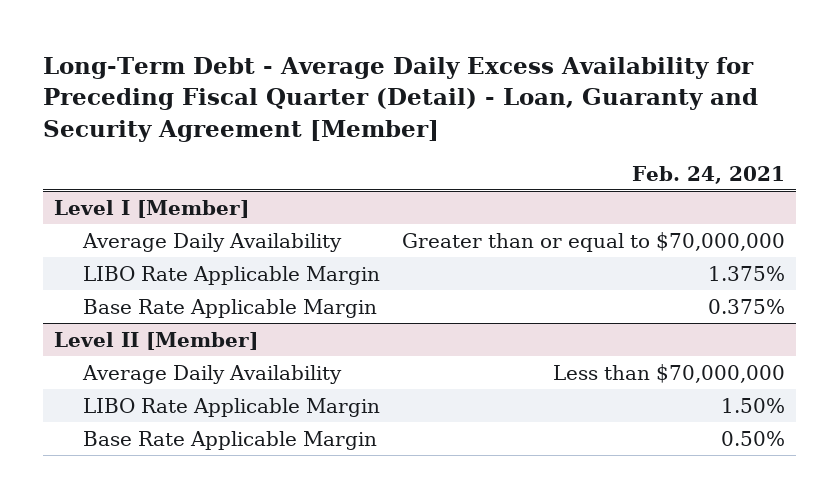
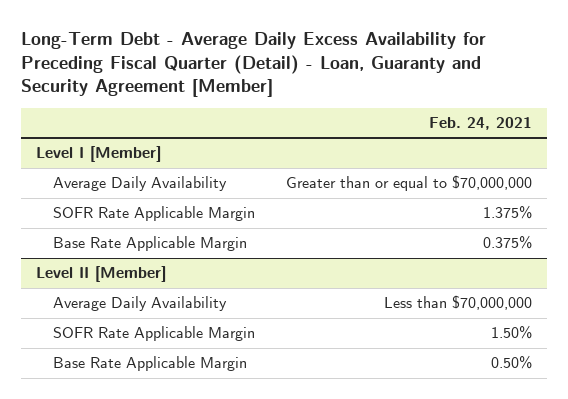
[83,265,381,285] LIBO Rate Applicable Margin -> [53,206,256,222] SOFR Rate Applicable Margin
[83,397,381,417] LIBO Rate Applicable Margin -> [53,326,256,342] SOFR Rate Applicable Margin

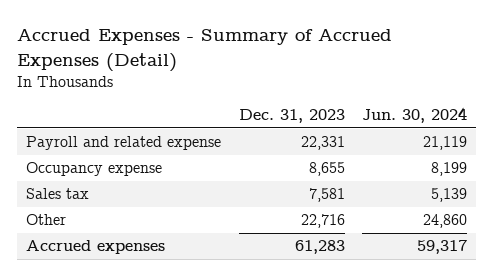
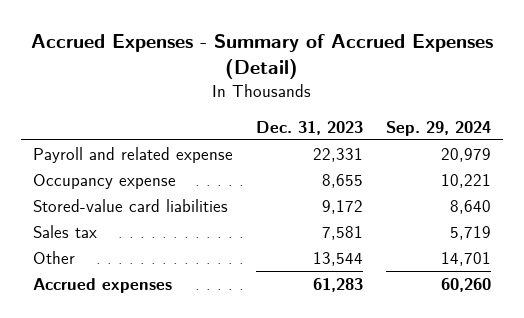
[362,107,468,124] Jun. 30, 2024 -> none
none -> [386,120,492,136] Sep. 29, 2024
none -> [32,198,228,212] Stored-value card liabilities
[300,214,345,229] 22,716 -> [312,251,363,266] 13,544

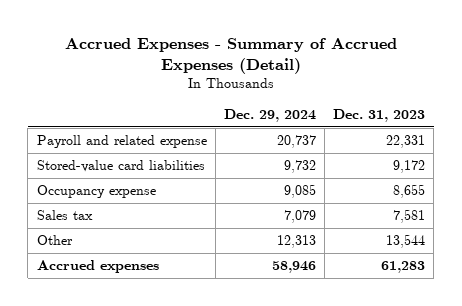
[386,120,492,136] Sep. 29, 2024 -> none
none -> [223,109,316,123] Dec. 29, 2024
[32,173,176,189] Occupancy expense -> [36,185,156,199] Occupancy expense

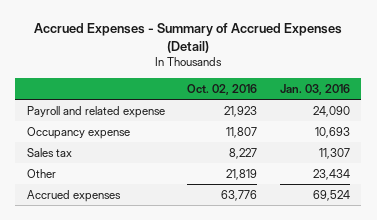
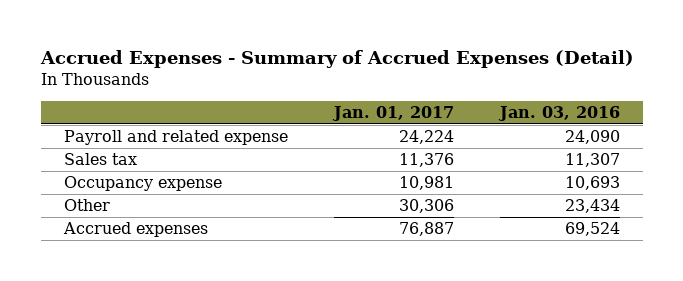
[187,83,258,95] Oct. 02, 2016 -> none
none -> [331,105,454,121] Jan. 01, 2017
[26,126,130,139] Occupancy expense -> [63,176,222,192] Occupancy expense

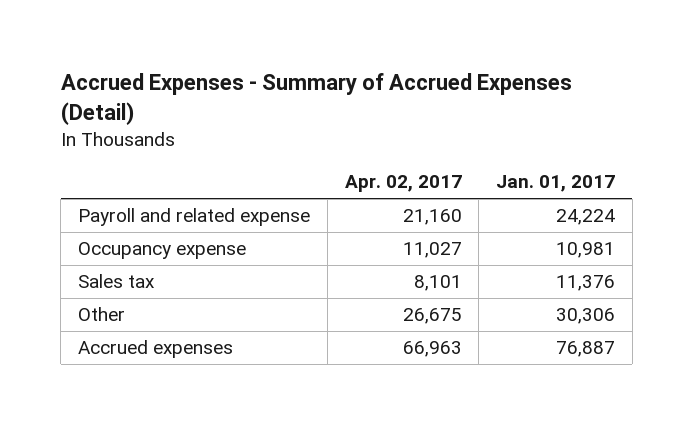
[497,105,620,121] Jan. 03, 2016 -> none
none -> [344,175,462,193] Apr. 02, 2017
[63,153,137,166] Sales tax -> [78,274,156,289] Sales tax

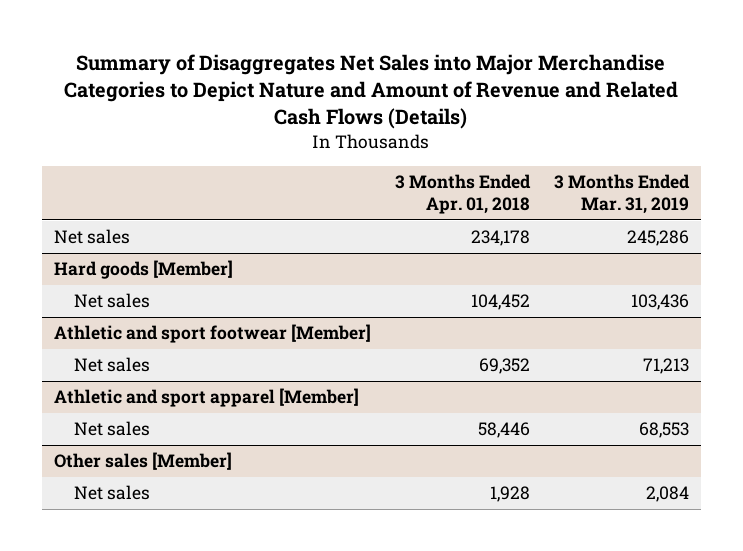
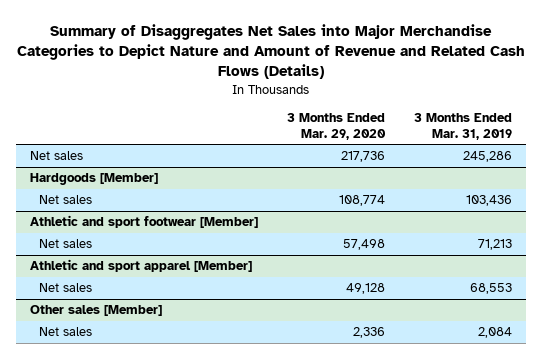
[394,174,531,214] 3 Months Ended Apr. 01, 2018 -> none
none -> [286,113,386,140] 3 Months Ended Mar. 29, 2020
[54,260,234,280] Hard goods [Member] -> [30,173,159,186] Hardgoods [Member]

